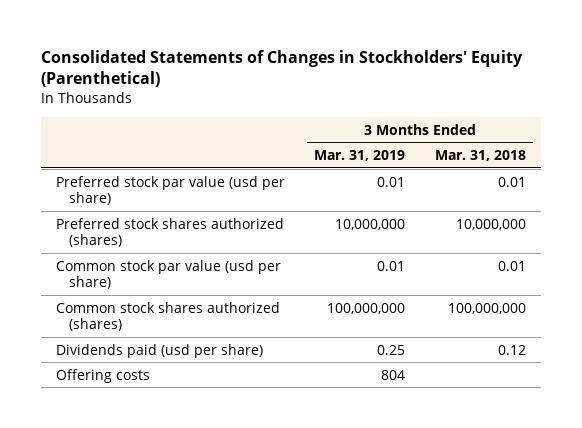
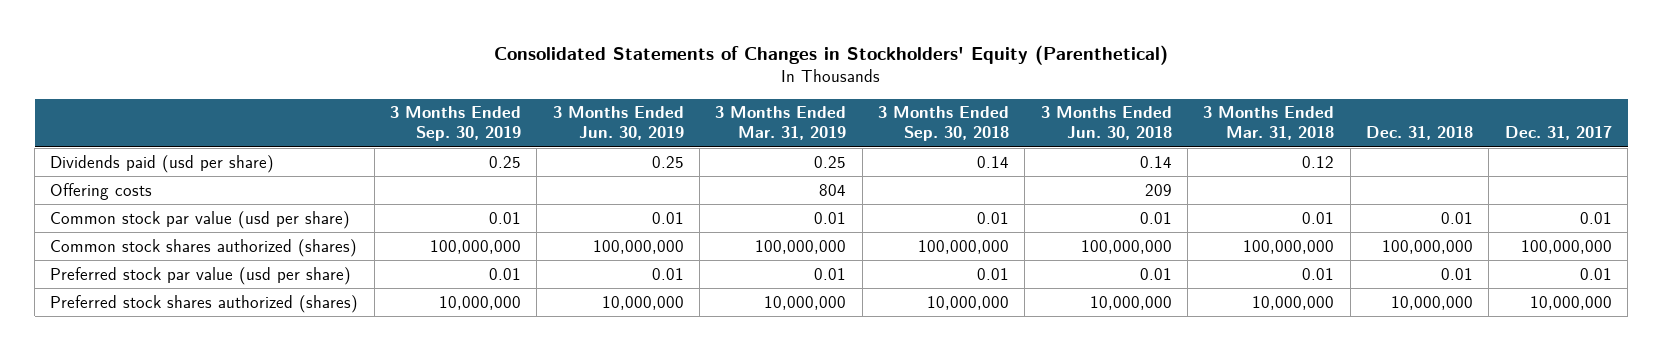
none -> [390,106,522,142] 3 Months Ended Sep. 30, 2019
none -> [552,106,684,141] 3 Months Ended Jun. 30, 2019
none -> [878,106,1010,142] 3 Months Ended Sep. 30, 2018
none -> [1040,106,1172,141] 3 Months Ended Jun. 30, 2018
none -> [1366,126,1474,141] Dec. 31, 2018
none -> [1504,126,1612,141] Dec. 31, 2017
[55,259,281,289] Common stock par value (usd per share) -> [50,210,351,229] Common stock par value (usd per share)
[55,301,280,331] Common stock shares authorized (shares) -> [50,238,358,257] Common stock shares authorized (shares)
[55,175,285,205] Preferred stock par value (usd per share) -> [50,266,352,285] Preferred stock par value (usd per share)
[55,217,284,247] Preferred stock shares authorized (shares) -> [50,294,359,313] Preferred stock shares authorized (shares)

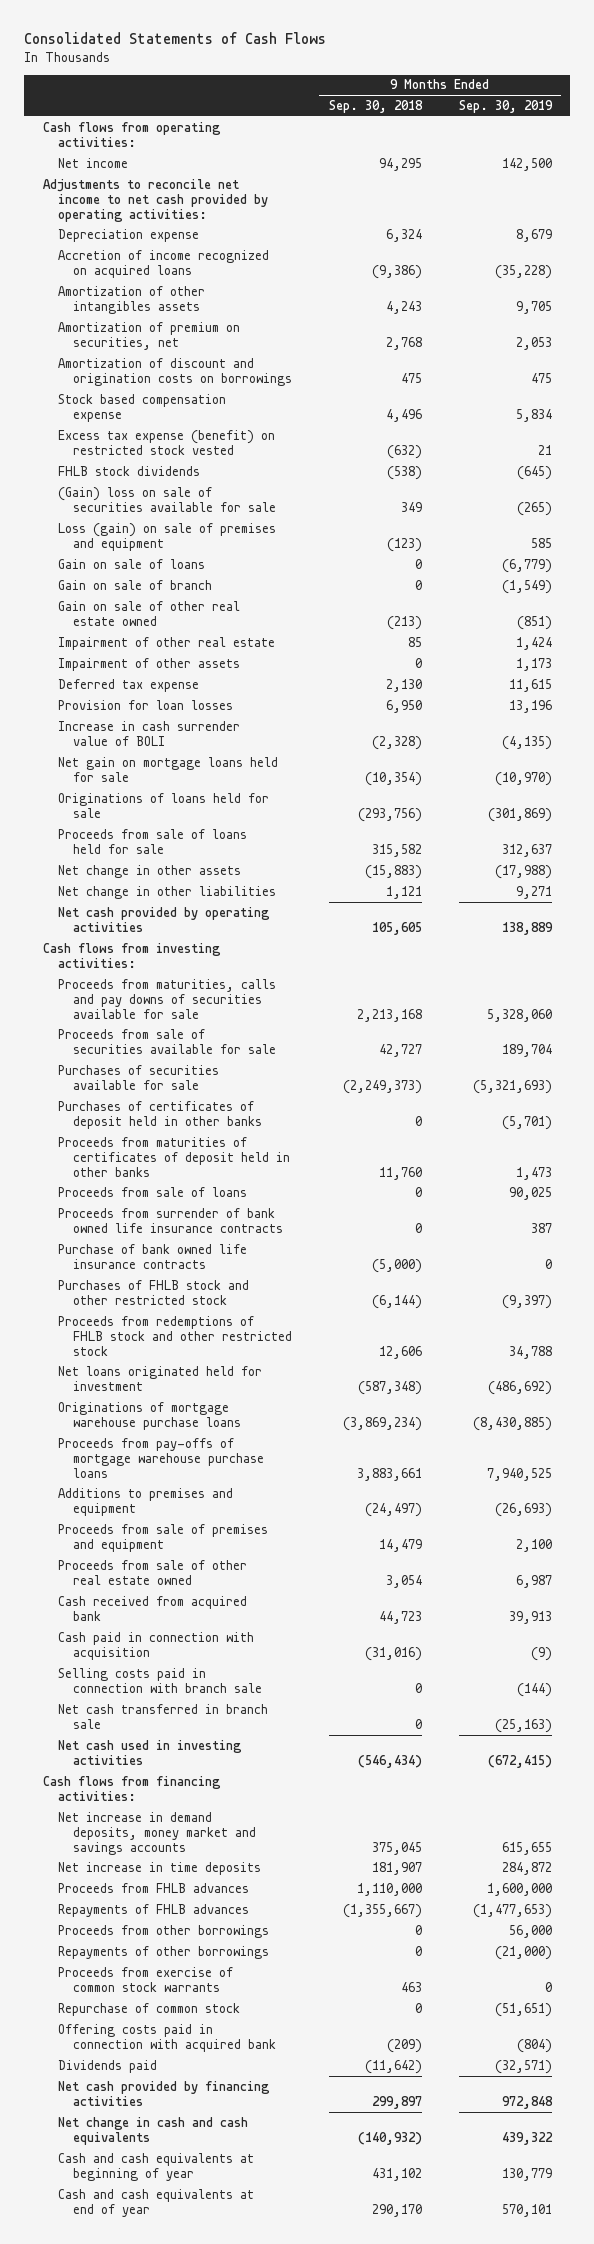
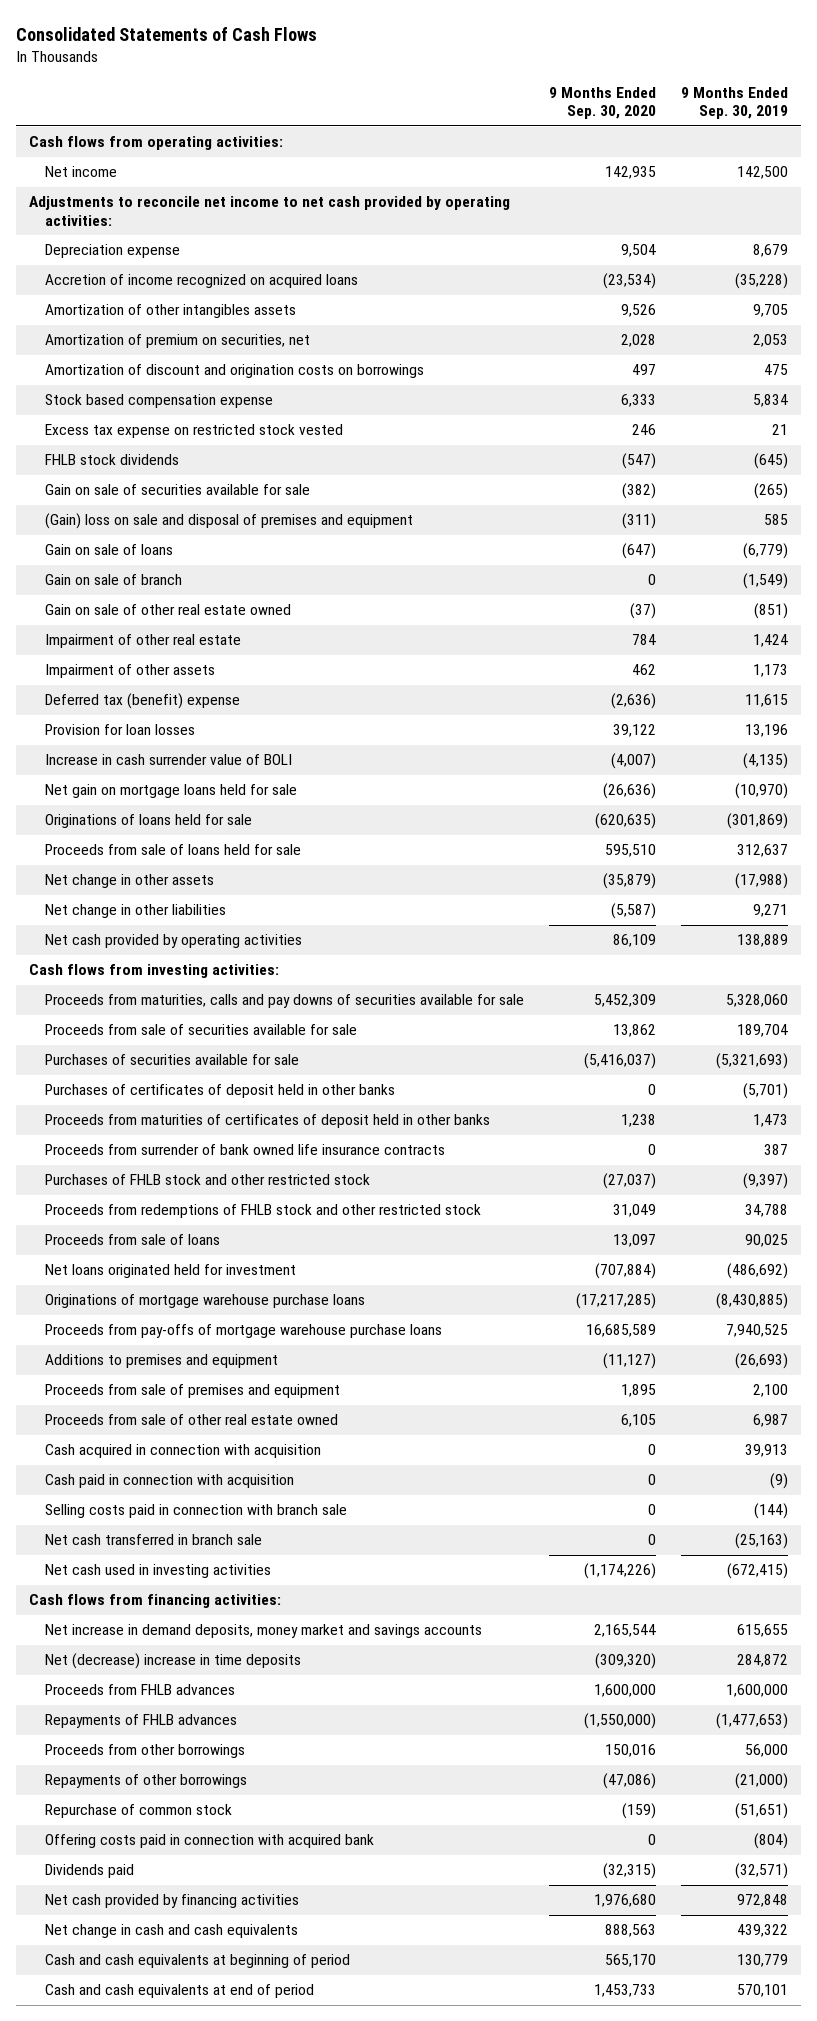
[328,99,423,113] Sep. 30, 2018 -> none
none -> [548,86,656,120] 9 Months Ended Sep. 30, 2020
[57,429,275,455] Excess tax expense (benefit) on restricted stock vested -> [44,424,343,439] Excess tax expense on restricted stock vested
[57,486,276,512] (Gain) loss on sale of securities available for sale -> [44,484,310,496] Gain on sale of securities available for sale
[57,522,276,551] Loss (gain) on sale of premises and equipment -> [44,513,413,530] (Gain) loss on sale and disposal of premises and equipment
[57,678,199,692] Deferred tax expense -> [44,693,240,710] Deferred tax (benefit) expense
[57,1243,247,1269] Purchase of bank owned life insurance contracts -> none
[57,1186,247,1197] Proceeds from sale of loans -> [44,1234,220,1246] Proceeds from sale of loans
[57,1595,247,1621] Cash received from acquired bank -> [44,1444,321,1459] Cash acquired in connection with acquisition
[57,1861,261,1875] Net increase in time deposits -> [44,1653,301,1670] Net (decrease) increase in time deposits
[57,1966,233,1992] Proceeds from exercise of common stock warrants -> none
[57,2152,254,2181] Cash and cash equivalents at beginning of year -> [44,1954,350,1969] Cash and cash equivalents at beginning of period
[57,2188,254,2217] Cash and cash equivalents at end of year -> [44,1984,314,1999] Cash and cash equivalents at end of period

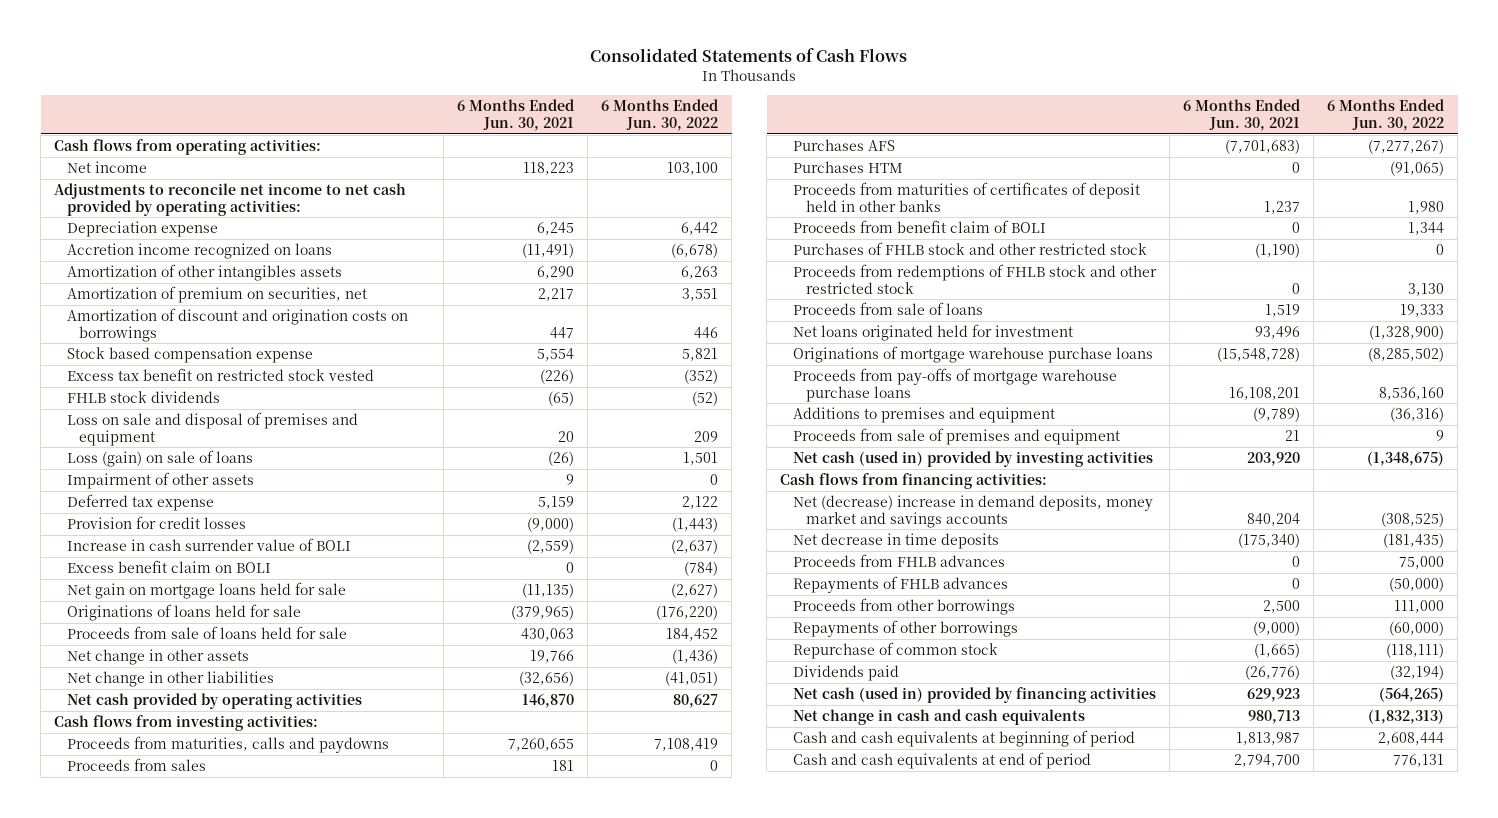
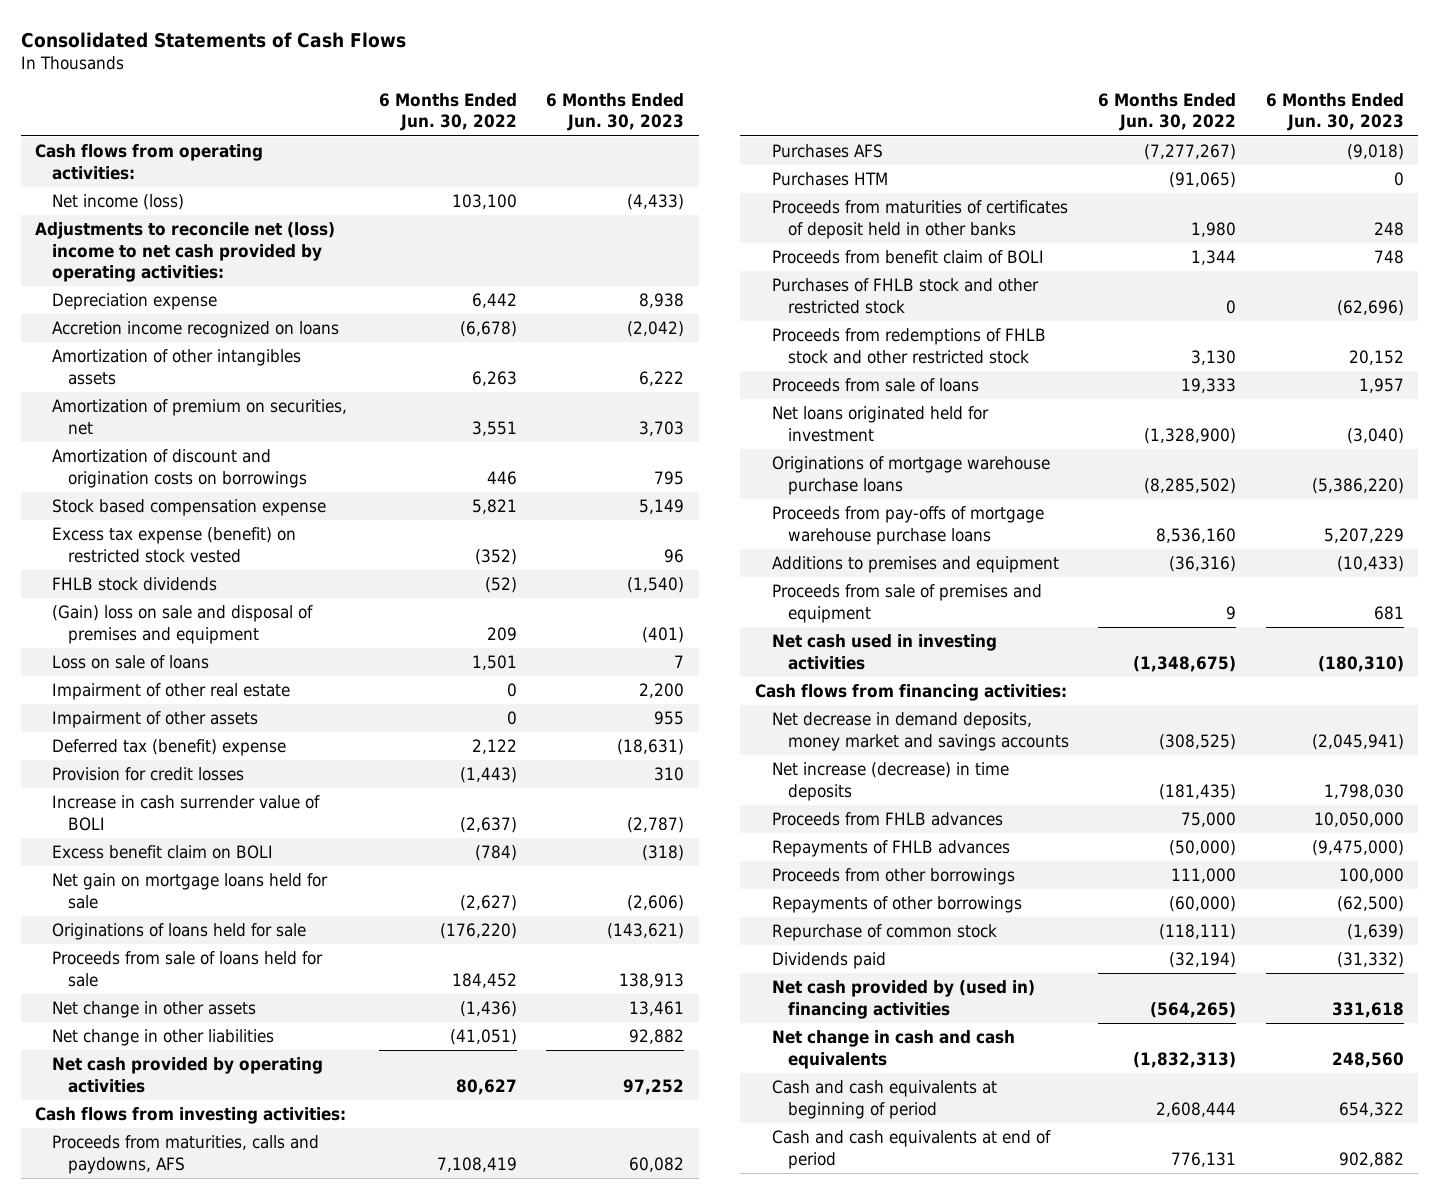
[456,99,574,131] 6 Months Ended Jun. 30, 2021 -> none
none -> [546,93,685,132] 6 Months Ended Jun. 30, 2023
[66,161,147,174] Net income -> [51,194,184,211] Net income (loss)
[54,183,407,216] Adjustments to reconcile net income to net cash provided by operating activities: -> [35,222,336,282] Adjustments to reconcile net (loss) income to net cash provided by operating activities:
[66,368,374,382] Excess tax benefit on restricted stock vested -> [51,527,296,563] Excess tax expense (benefit) on restricted stock vested
[66,412,358,446] Loss on sale and disposal of premises and equipment -> [51,605,313,644] (Gain) loss on sale and disposal of premises and equipment
[66,450,253,468] Loss (gain) on sale of loans -> [51,655,209,670] Loss on sale of loans
none -> [51,683,290,701] Impairment of other real estate
[66,494,214,512] Deferred tax expense -> [51,739,286,757] Deferred tax (benefit) expense
[66,758,206,772] Proceeds from sales -> none
[66,736,389,754] Proceeds from maturities, calls and paydowns -> [51,1135,319,1174] Proceeds from maturities, calls and paydowns, AFS
[792,451,1153,468] Net cash (used in) provided by investing activities -> [771,634,997,670] Net cash used in investing activities
[792,495,1153,528] Net (decrease) increase in demand deposits, money market and savings accounts -> [771,712,1070,751] Net decrease in demand deposits, money market and savings accounts
[792,533,999,550] Net decrease in time deposits -> [771,762,1009,801] Net increase (decrease) in time deposits
[792,687,1156,704] Net cash (used in) provided by financing activities -> [771,980,1035,1019] Net cash provided by (used in) financing activities

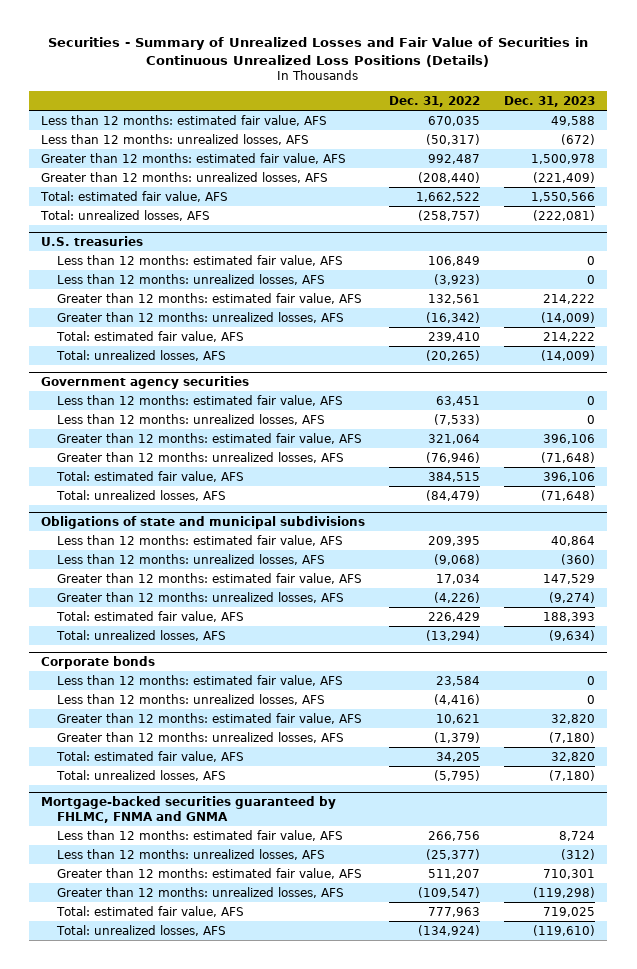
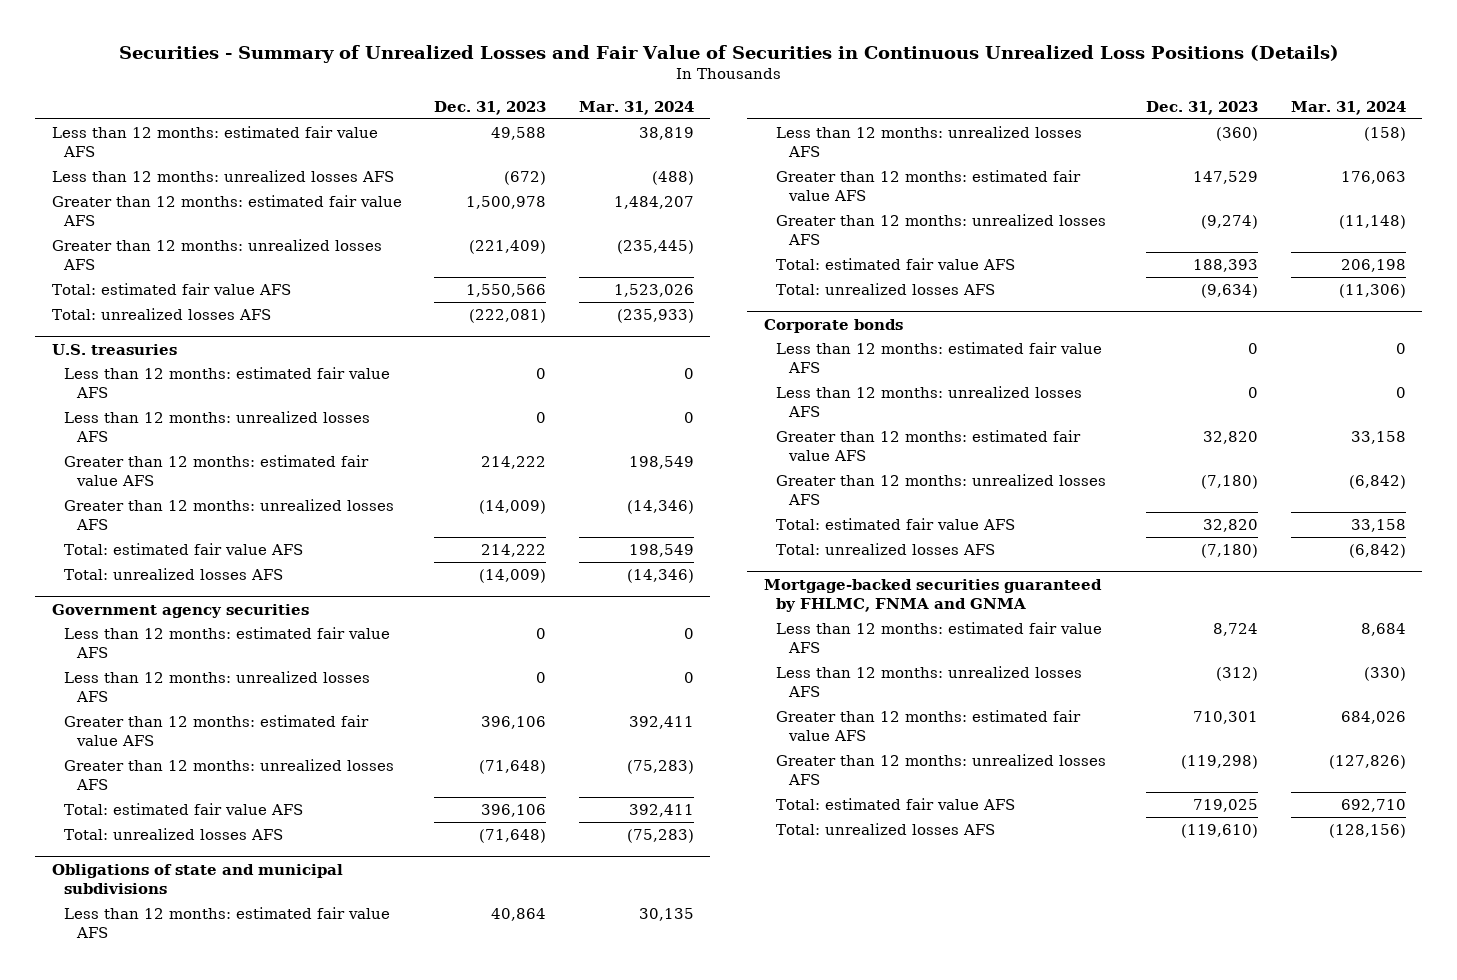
[389,95,481,107] Dec. 31, 2022 -> none
none -> [578,100,694,115] Mar. 31, 2024
[41,114,328,126] Less than 12 months: estimated fair value, AFS -> [51,125,378,158] Less than 12 months: estimated fair value AFS
[41,133,310,145] Less than 12 months: unrealized losses, AFS -> [51,169,394,182] Less than 12 months: unrealized losses AFS
[41,152,347,164] Greater than 12 months: estimated fair value, AFS -> [51,194,402,227] Greater than 12 months: estimated fair value AFS
[41,171,329,183] Greater than 12 months: unrealized losses, AFS -> [51,238,382,271] Greater than 12 months: unrealized losses AFS
[40,190,229,202] Total: estimated fair value, AFS -> [51,282,291,295] Total: estimated fair value AFS
[40,209,211,221] Total: unrealized losses, AFS -> [51,307,271,320] Total: unrealized losses AFS
[57,254,344,266] Less than 12 months: estimated fair value, AFS -> [64,366,391,399] Less than 12 months: estimated fair value AFS
[57,273,326,285] Less than 12 months: unrealized losses, AFS -> [64,410,371,443] Less than 12 months: unrealized losses AFS
[57,292,363,304] Greater than 12 months: estimated fair value, AFS -> [64,454,370,487] Greater than 12 months: estimated fair value AFS
[57,311,345,323] Greater than 12 months: unrealized losses, AFS -> [64,498,395,531] Greater than 12 months: unrealized losses AFS
[56,330,245,342] Total: estimated fair value, AFS -> [64,542,304,555] Total: estimated fair value AFS
[56,349,227,361] Total: unrealized losses, AFS -> [64,567,284,580] Total: unrealized losses AFS
[57,394,344,406] Less than 12 months: estimated fair value, AFS -> [64,626,391,659] Less than 12 months: estimated fair value AFS
[57,413,326,425] Less than 12 months: unrealized losses, AFS -> [64,670,371,703] Less than 12 months: unrealized losses AFS
[57,432,363,444] Greater than 12 months: estimated fair value, AFS -> [64,714,370,747] Greater than 12 months: estimated fair value AFS
[57,451,345,463] Greater than 12 months: unrealized losses, AFS -> [64,758,395,791] Greater than 12 months: unrealized losses AFS
[56,470,245,482] Total: estimated fair value, AFS -> [64,802,304,815] Total: estimated fair value AFS
[56,489,227,501] Total: unrealized losses, AFS -> [64,827,284,840] Total: unrealized losses AFS
[57,534,344,546] Less than 12 months: estimated fair value, AFS -> [64,906,391,939] Less than 12 months: estimated fair value AFS
[57,553,326,565] Less than 12 months: unrealized losses, AFS -> [776,125,1083,158] Less than 12 months: unrealized losses AFS
[57,572,363,584] Greater than 12 months: estimated fair value, AFS -> [776,169,1082,202] Greater than 12 months: estimated fair value AFS
[57,591,345,603] Greater than 12 months: unrealized losses, AFS -> [776,213,1107,246] Greater than 12 months: unrealized losses AFS
[56,610,245,622] Total: estimated fair value, AFS -> [776,257,1016,270] Total: estimated fair value AFS
[56,629,227,641] Total: unrealized losses, AFS -> [776,282,996,295] Total: unrealized losses AFS
[57,674,344,686] Less than 12 months: estimated fair value, AFS -> [776,341,1103,374] Less than 12 months: estimated fair value AFS
[57,693,326,705] Less than 12 months: unrealized losses, AFS -> [776,385,1083,418] Less than 12 months: unrealized losses AFS
[57,712,363,724] Greater than 12 months: estimated fair value, AFS -> [776,429,1082,462] Greater than 12 months: estimated fair value AFS
[57,731,345,743] Greater than 12 months: unrealized losses, AFS -> [776,473,1107,506] Greater than 12 months: unrealized losses AFS
[56,750,245,762] Total: estimated fair value, AFS -> [776,517,1016,530] Total: estimated fair value AFS
[56,769,227,781] Total: unrealized losses, AFS -> [776,542,996,555] Total: unrealized losses AFS
[57,829,344,841] Less than 12 months: estimated fair value, AFS -> [776,621,1103,654] Less than 12 months: estimated fair value AFS
[57,848,326,860] Less than 12 months: unrealized losses, AFS -> [776,665,1083,698] Less than 12 months: unrealized losses AFS
[57,867,363,879] Greater than 12 months: estimated fair value, AFS -> [776,709,1082,742] Greater than 12 months: estimated fair value AFS
[57,886,345,898] Greater than 12 months: unrealized losses, AFS -> [776,753,1107,786] Greater than 12 months: unrealized losses AFS
[56,905,245,917] Total: estimated fair value, AFS -> [776,797,1016,810] Total: estimated fair value AFS
[56,924,227,936] Total: unrealized losses, AFS -> [776,822,996,835] Total: unrealized losses AFS

